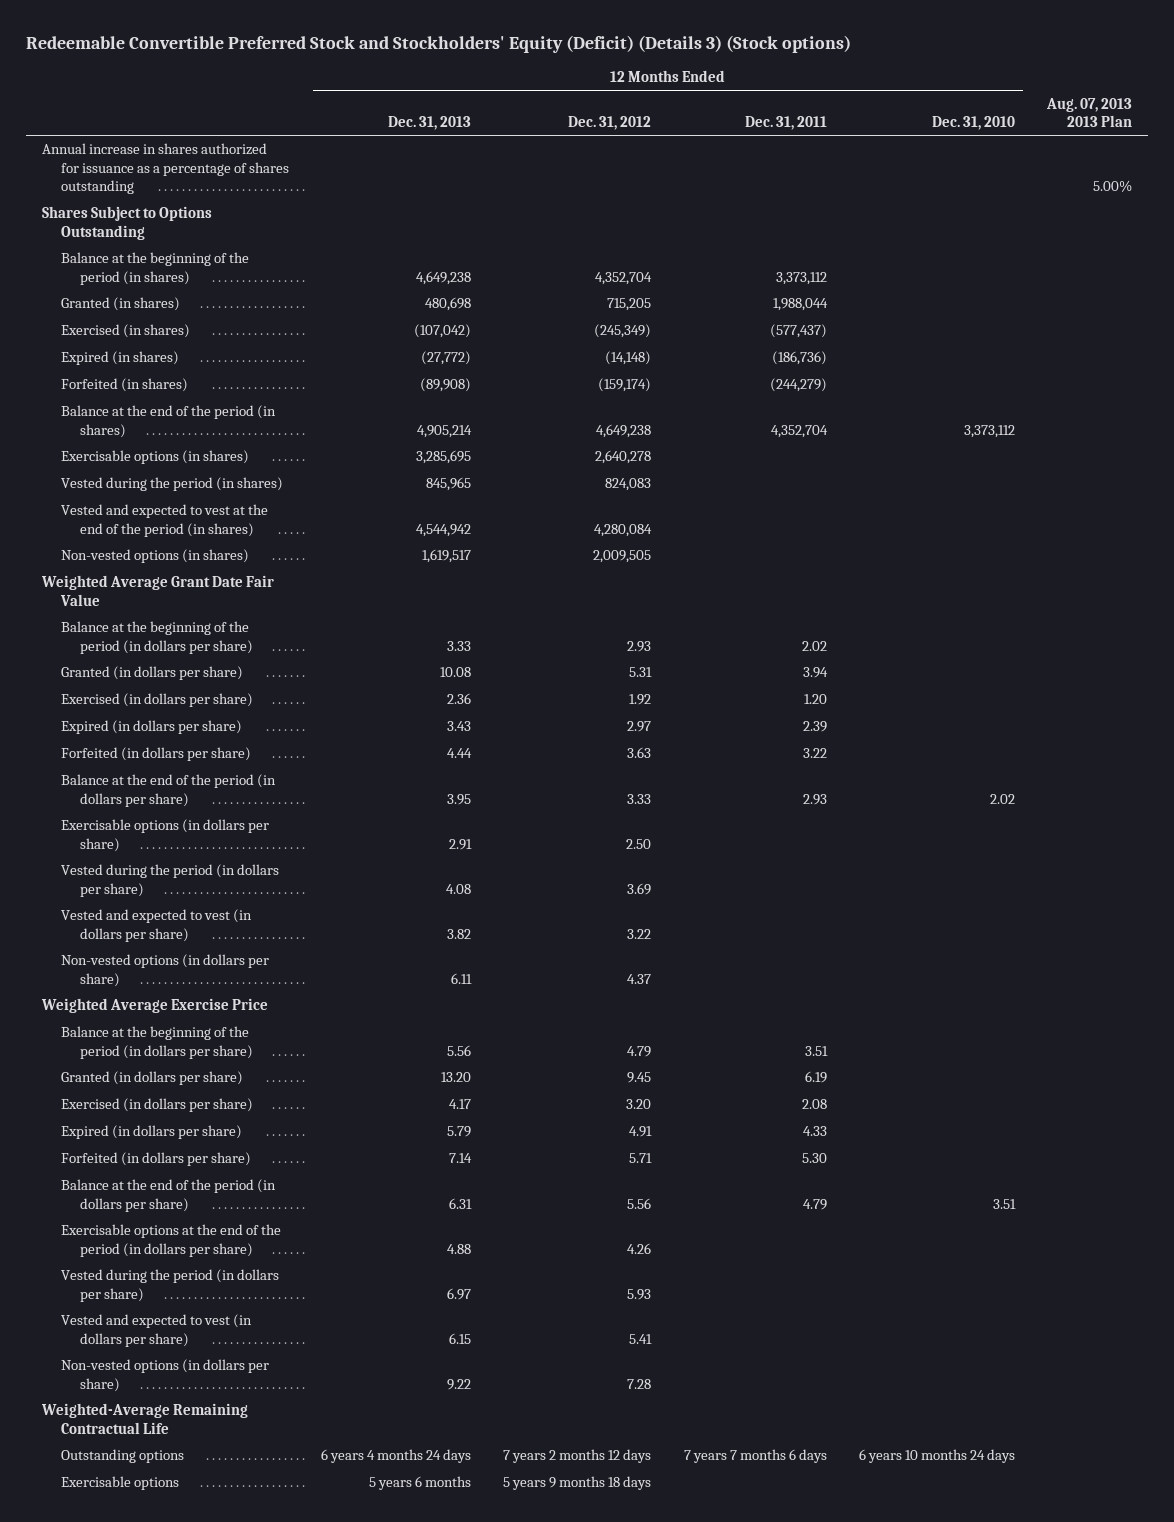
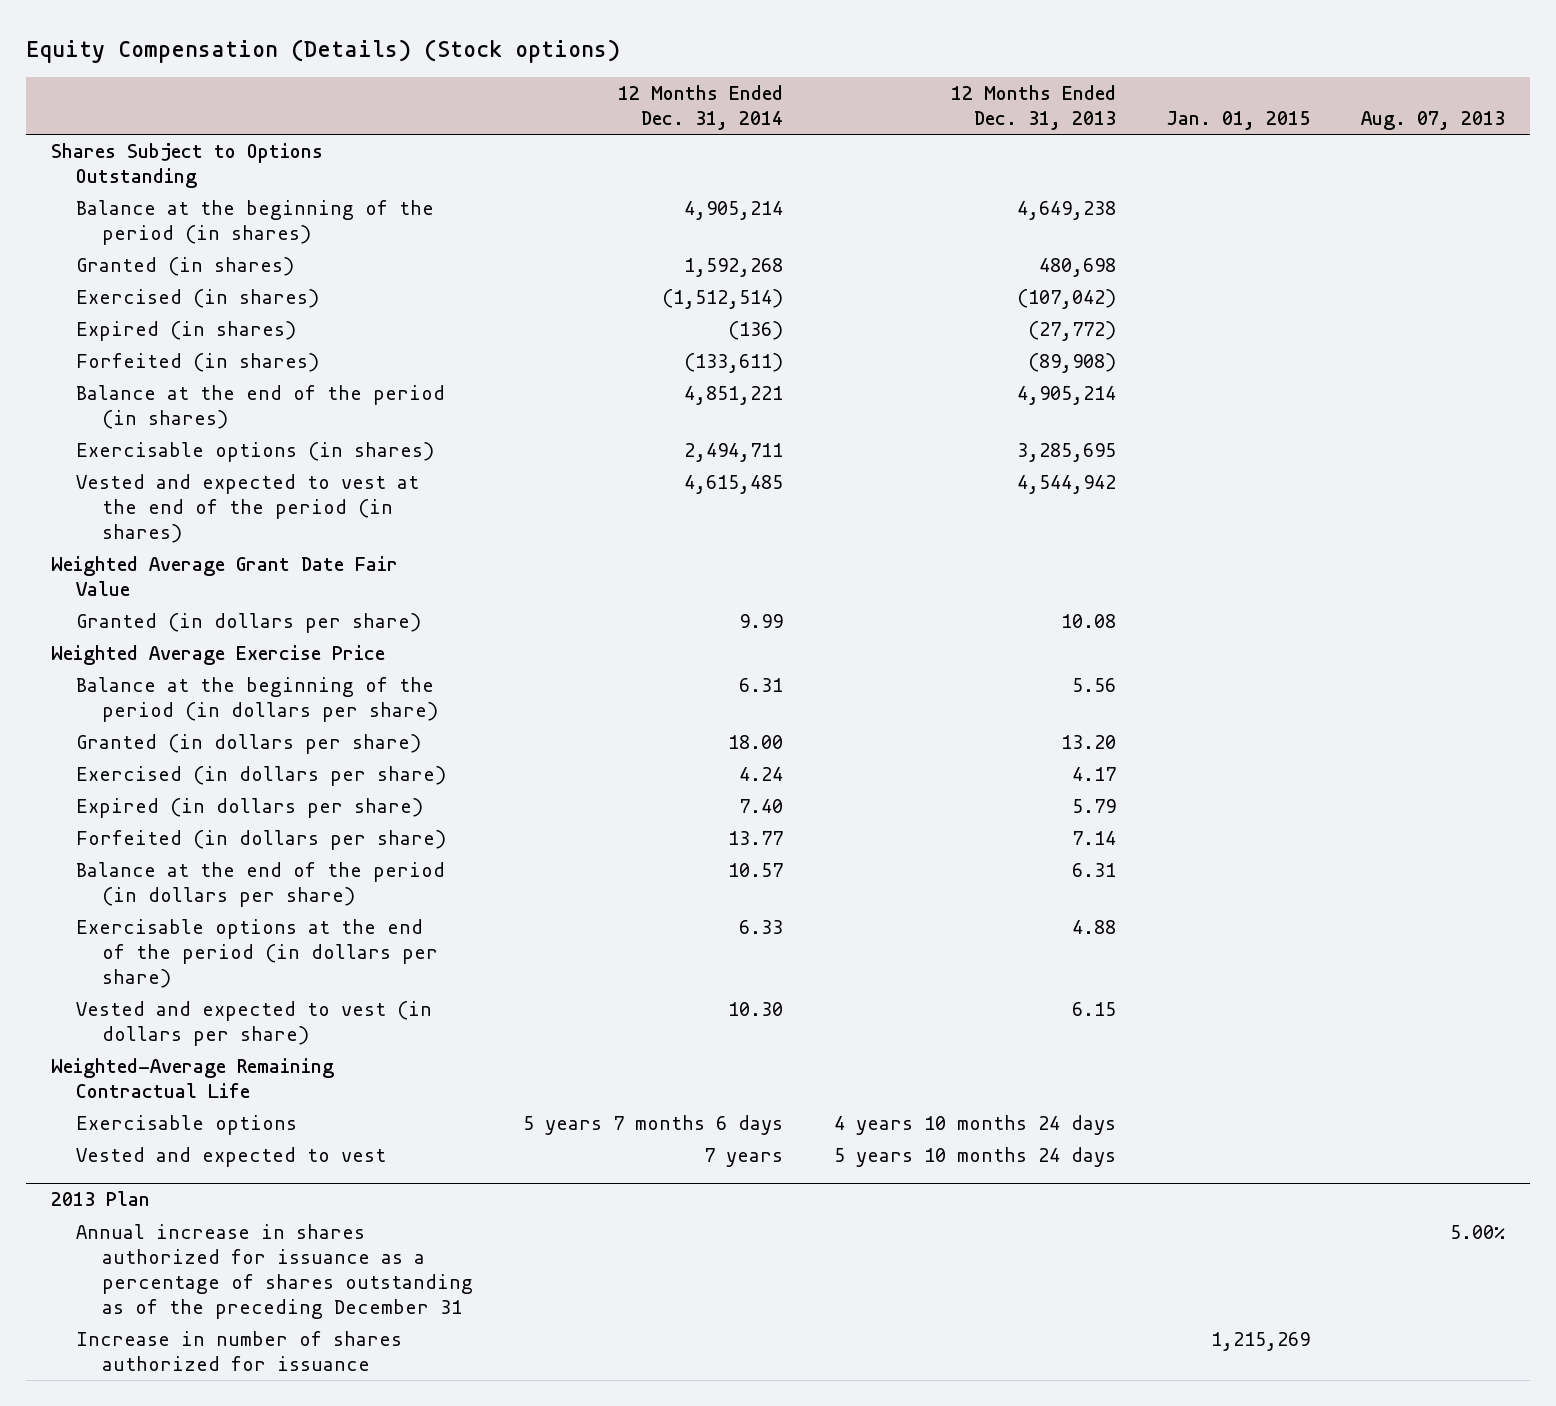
[25,34,851,53] Redeemable Convertible Preferred Stock and Stockholders' Equity (Deficit) (Details 3) (Stock options) -> [26,39,621,64] Equity Compensation (Details) (Stock options)
[568,116,652,131] Dec. 31, 2012 -> none
[744,116,827,131] Dec. 31, 2011 -> none
[931,116,1015,131] Dec. 31, 2010 -> none
[1046,97,1133,128] Aug. 07, 2013 2013 Plan -> none
none -> [618,84,784,130] 12 Months Ended Dec. 31, 2014
none -> [1166,110,1311,130] Jan. 01, 2015
none -> [1360,110,1505,130] Aug. 07, 2013
[41,143,289,195] Annual increase in shares authorized for issuance as a percentage of shares outstanding -> none
[60,477,283,492] Vested during the period (in shares) -> none
[60,549,249,564] Non-vested options (in shares) -> none
[60,621,253,654] Balance at the beginning of the period (in dollars per share) -> none
[60,693,253,708] Exercised (in dollars per share) -> none
[60,720,242,735] Expired (in dollars per share) -> none
[60,747,251,762] Forfeited (in dollars per share) -> none
[60,774,276,807] Balance at the end of the period (in dollars per share) -> none
[60,819,269,852] Exercisable options (in dollars per share) -> none
[60,864,279,897] Vested during the period (in dollars per share) -> none
[60,909,252,942] Vested and expected to vest (in dollars per share) -> none
[60,954,269,987] Non-vested options (in dollars per share) -> none
[60,1269,279,1302] Vested during the period (in dollars per share) -> none
[60,1359,269,1392] Non-vested options (in dollars per share) -> none
[60,1449,184,1464] Outstanding options -> none
[368,1476,471,1491] 5 years 6 months -> [833,1114,1116,1135] 4 years 10 months 24 days
none -> [76,1146,387,1167] Vested and expected to vest
none -> [51,1191,151,1207] 2013 Plan
none -> [76,1223,473,1320] Annual increase in shares authorized for issuance as a percentage of shares outstanding as of the preceding December 31
none -> [76,1330,403,1371] Increase in number of shares authorized for issuance

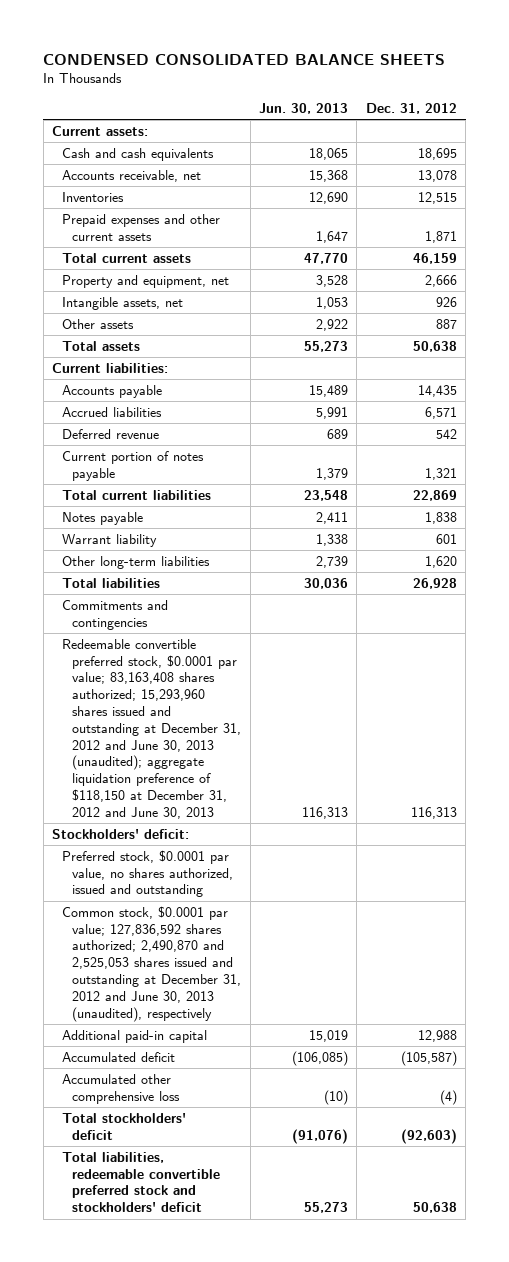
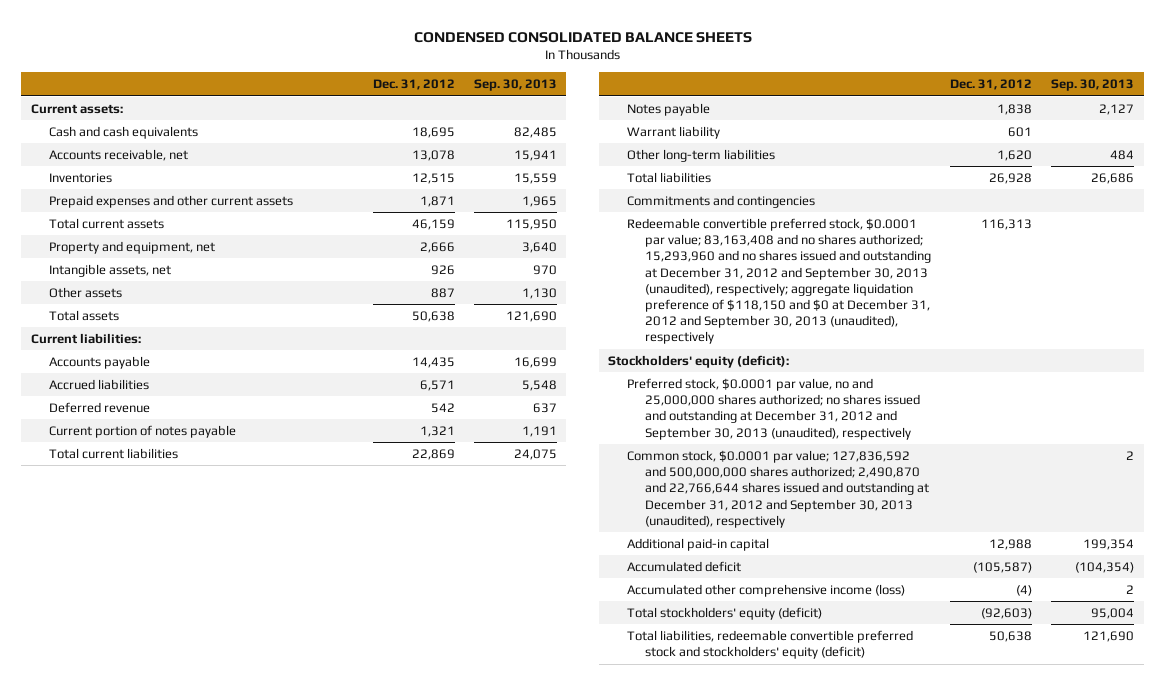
[258,103,348,115] Jun. 30, 2013 -> none
none -> [473,79,557,92] Sep. 30, 2013
[62,638,242,819] Redeemable convertible preferred stock, $0.0001 par value; 83,163,408 shares authorized; 15,293,960 shares issued and outstanding at December 31, 2012 and June 30, 2013 (unaudited); aggregate liquidation preference of $118,150 at December 31, 2012 and June 30, 2013 -> [626,217,932,345] Redeemable convertible preferred stock, $0.0001 par value; 83,163,408 and no shares authorized; 15,293,960 and no shares issued and outstanding at December 31, 2012 and September 30, 2013 (unaudited), respectively; aggregate liquidation preference of $118,150 and $0 at December 31, 2012 and September 30, 2013 (unaudited), respectively
[52,828,190,839] Stockholders' deficit: -> [608,354,790,368] Stockholders' equity (deficit):
[62,849,234,898] Preferred stock, $0.0001 par value, no shares authorized, issued and outstanding -> [626,377,921,440] Preferred stock, $0.0001 par value, no and 25,000,000 shares authorized; no shares issued and outstanding at December 31, 2012 and September 30, 2013 (unaudited), respectively
[62,905,242,1022] Common stock, $0.0001 par value; 127,836,592 shares authorized; 2,490,870 and 2,525,053 shares issued and outstanding at December 31, 2012 and June 30, 2013 (unaudited), respectively -> [626,449,930,528] Common stock, $0.0001 par value; 127,836,592 and 500,000,000 shares authorized; 2,490,870 and 22,766,644 shares issued and outstanding at December 31, 2012 and September 30, 2013 (unaudited), respectively
[62,1073,181,1104] Accumulated other comprehensive loss -> [626,583,905,597] Accumulated other comprehensive income (loss)
[62,1112,187,1140] Total stockholders' deficit -> [626,606,822,620] Total stockholders' equity (deficit)
[62,1151,221,1213] Total liabilities, redeemable convertible preferred stock and stockholders' deficit -> [626,629,913,660] Total liabilities, redeemable convertible preferred stock and stockholders' equity (deficit)

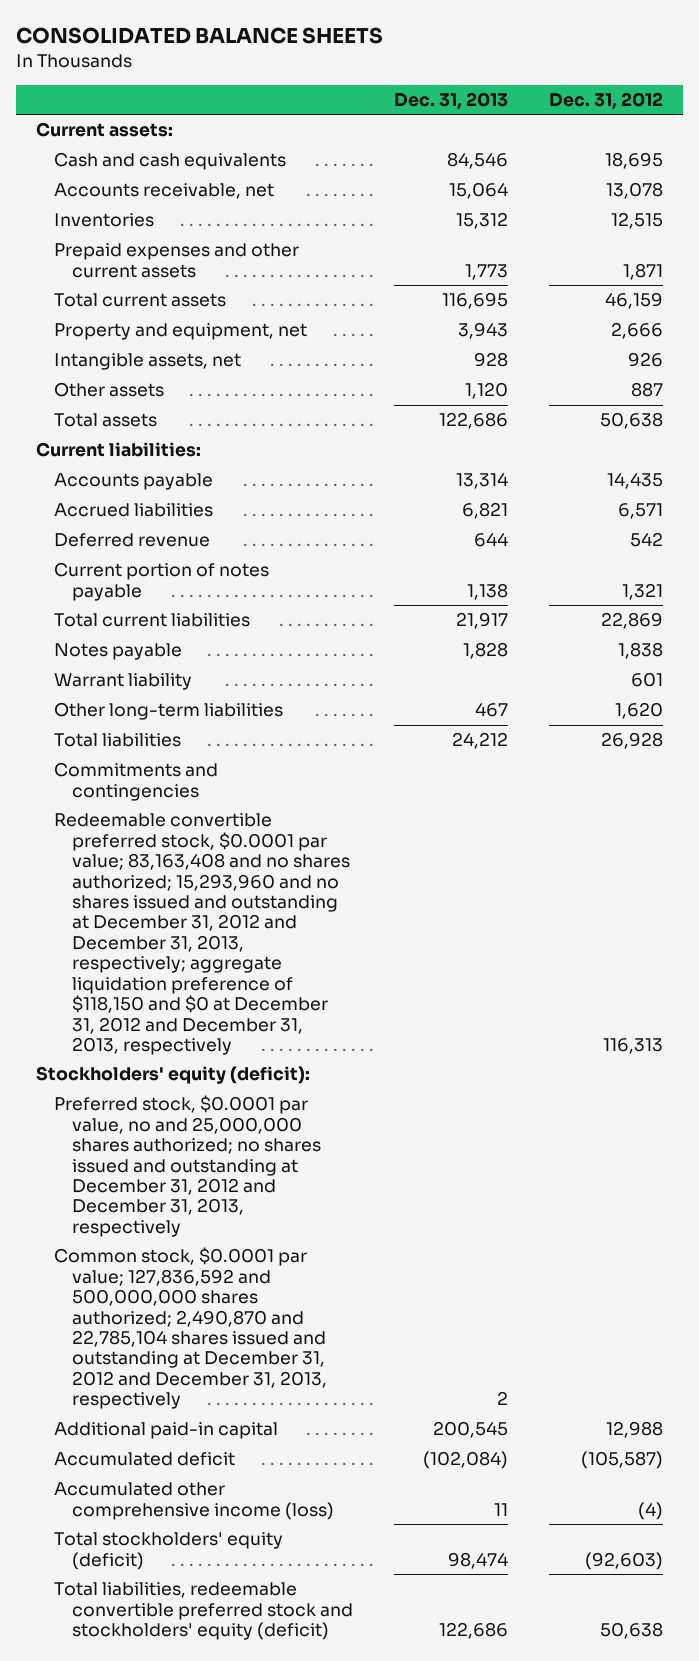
[413,31,752,43] CONDENSED CONSOLIDATED BALANCE SHEETS -> [15,27,383,45] CONSOLIDATED BALANCE SHEETS
[473,79,557,92] Sep. 30, 2013 -> none
none -> [394,92,509,110] Dec. 31, 2013
[626,217,932,345] Redeemable convertible preferred stock, $0.0001 par value; 83,163,408 and no shares authorized; 15,293,960 and no shares issued and outstanding at December 31, 2012 and September 30, 2013 (unaudited), respectively; aggregate liquidation preference of $118,150 and $0 at December 31, 2012 and September 30, 2013 (unaudited), respectively -> [54,813,351,1056] Redeemable convertible preferred stock, $0.0001 par value; 83,163,408 and no shares authorized; 15,293,960 and no shares issued and outstanding at December 31, 2012 and December 31, 2013, respectively; aggregate liquidation preference of $118,150 and $0 at December 31, 2012 and December 31, 2013, respectively
[626,377,921,440] Preferred stock, $0.0001 par value, no and 25,000,000 shares authorized; no shares issued and outstanding at December 31, 2012 and September 30, 2013 (unaudited), respectively -> [54,1095,322,1237] Preferred stock, $0.0001 par value, no and 25,000,000 shares authorized; no shares issued and outstanding at December 31, 2012 and December 31, 2013, respectively
[626,449,930,528] Common stock, $0.0001 par value; 127,836,592 and 500,000,000 shares authorized; 2,490,870 and 22,766,644 shares issued and outstanding at December 31, 2012 and September 30, 2013 (unaudited), respectively -> [54,1247,328,1410] Common stock, $0.0001 par value; 127,836,592 and 500,000,000 shares authorized; 2,490,870 and 22,785,104 shares issued and outstanding at December 31, 2012 and December 31, 2013, respectively

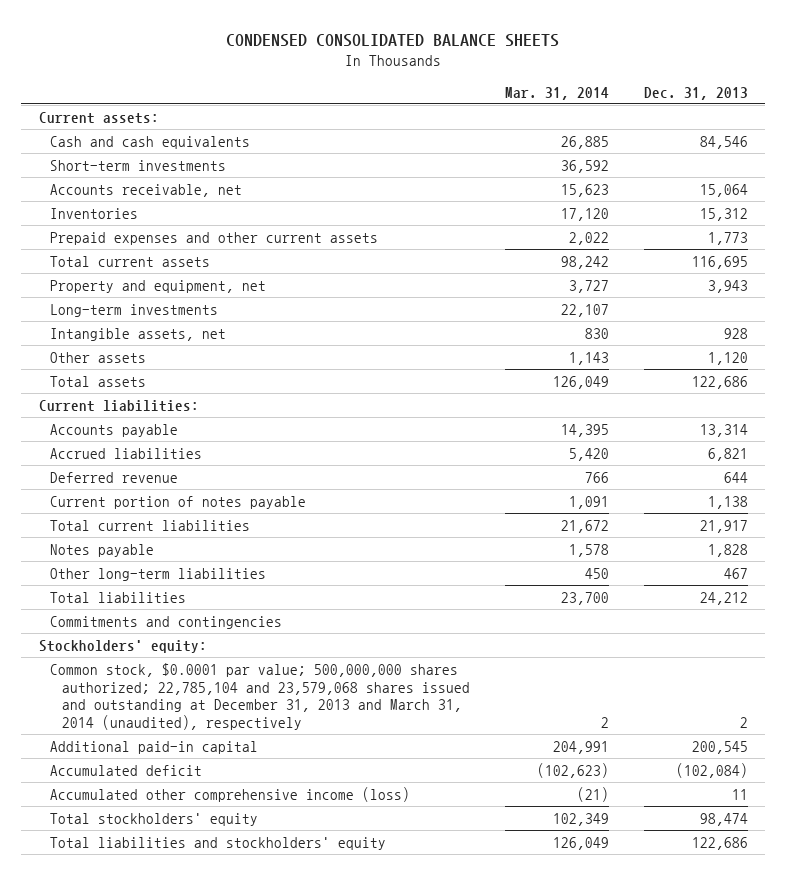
[15,27,383,45] CONSOLIDATED BALANCE SHEETS -> [226,33,560,47] CONDENSED CONSOLIDATED BALANCE SHEETS
[548,92,663,110] Dec. 31, 2012 -> none
none -> [504,86,609,100] Mar. 31, 2014
none -> [50,159,227,171] Short-term investments
none -> [50,303,219,317] Long-term investments
[54,673,193,691] Warrant liability -> none
[54,813,351,1056] Redeemable convertible preferred stock, $0.0001 par value; 83,163,408 and no shares authorized; 15,293,960 and no shares issued and outstanding at December 31, 2012 and December 31, 2013, respectively; aggregate liquidation preference of $118,150 and $0 at December 31, 2012 and December 31, 2013, respectively -> none
[54,1095,322,1237] Preferred stock, $0.0001 par value, no and 25,000,000 shares authorized; no shares issued and outstanding at December 31, 2012 and December 31, 2013, respectively -> none
[35,1066,310,1085] Stockholders' equity (deficit): -> [39,639,208,653] Stockholders' equity:
[54,1247,328,1410] Common stock, $0.0001 par value; 127,836,592 and 500,000,000 shares authorized; 2,490,870 and 22,785,104 shares issued and outstanding at December 31, 2012 and December 31, 2013, respectively -> [50,662,470,731] Common stock, $0.0001 par value; 500,000,000 shares authorized; 22,785,104 and 23,579,068 shares issued and outstanding at December 31, 2013 and March 31, 2014 (unaudited), respectively
[54,1532,284,1570] Total stockholders' equity (deficit) -> [50,812,259,826] Total stockholders' equity
[54,1582,354,1641] Total liabilities, redeemable convertible preferred stock and stockholders' equity (deficit) -> [50,836,387,850] Total liabilities and stockholders' equity

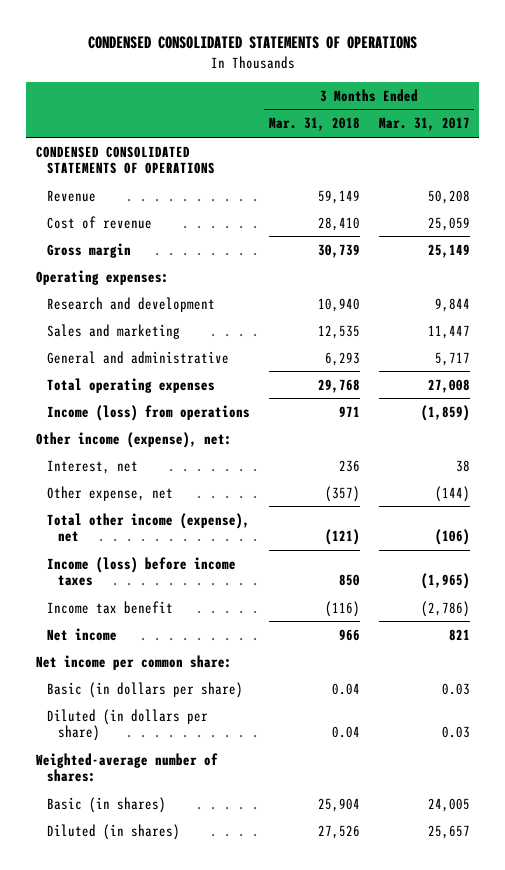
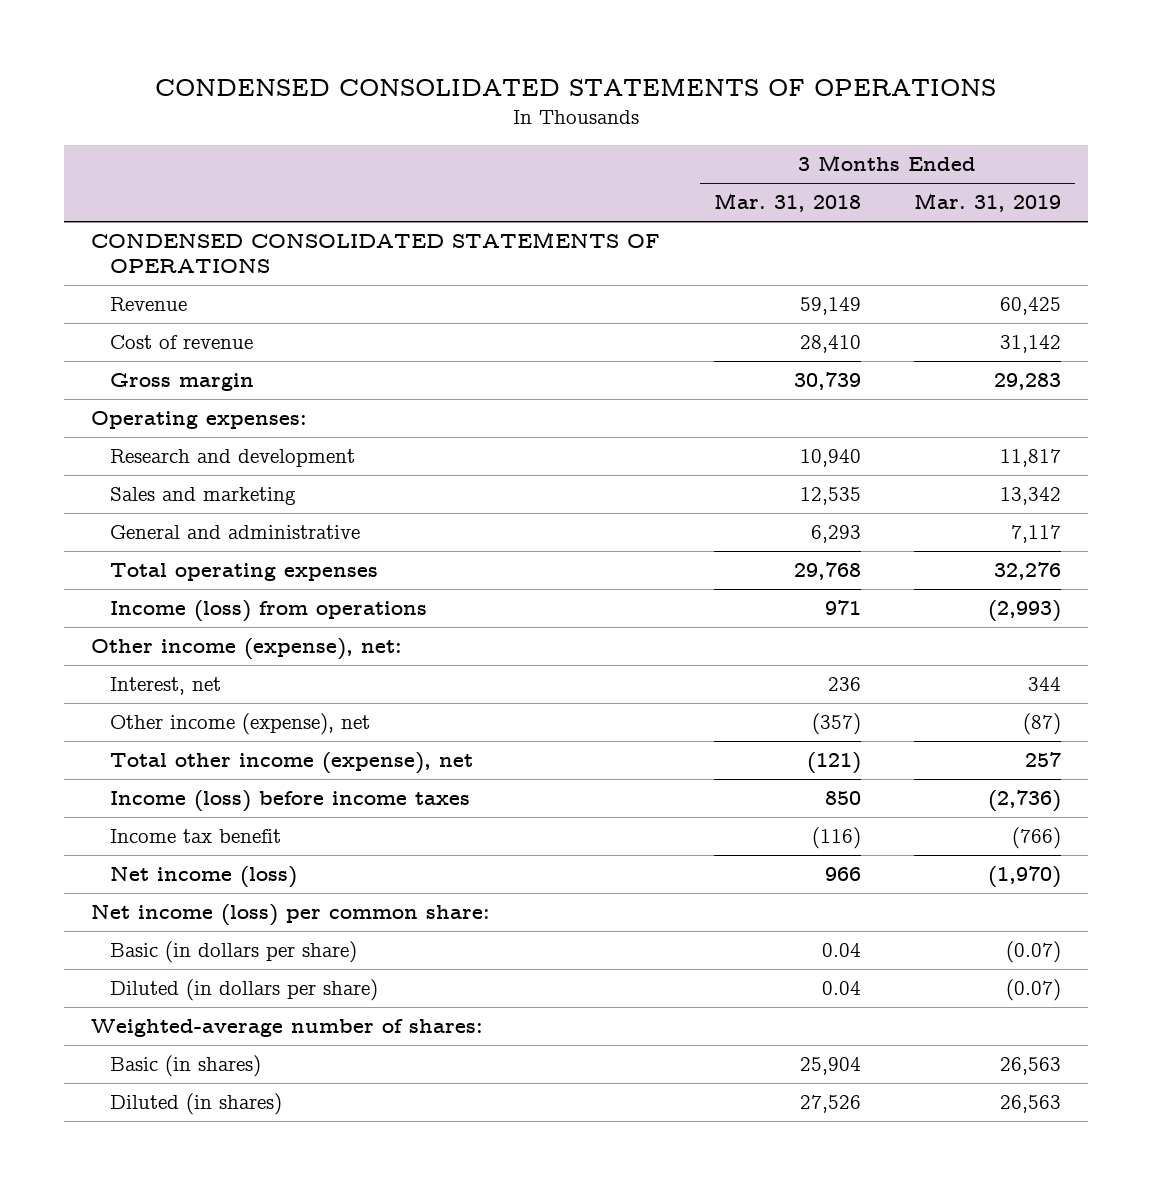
[378,117,470,132] Mar. 31, 2017 -> none
none -> [914,193,1062,213] Mar. 31, 2019
[46,485,173,501] Other expense, net -> [110,713,371,736] Other income (expense), net
[46,627,117,641] Net income -> [110,866,298,889] Net income (loss)
[35,654,232,670] Net income per common share: -> [90,904,490,927] Net income (loss) per common share:

